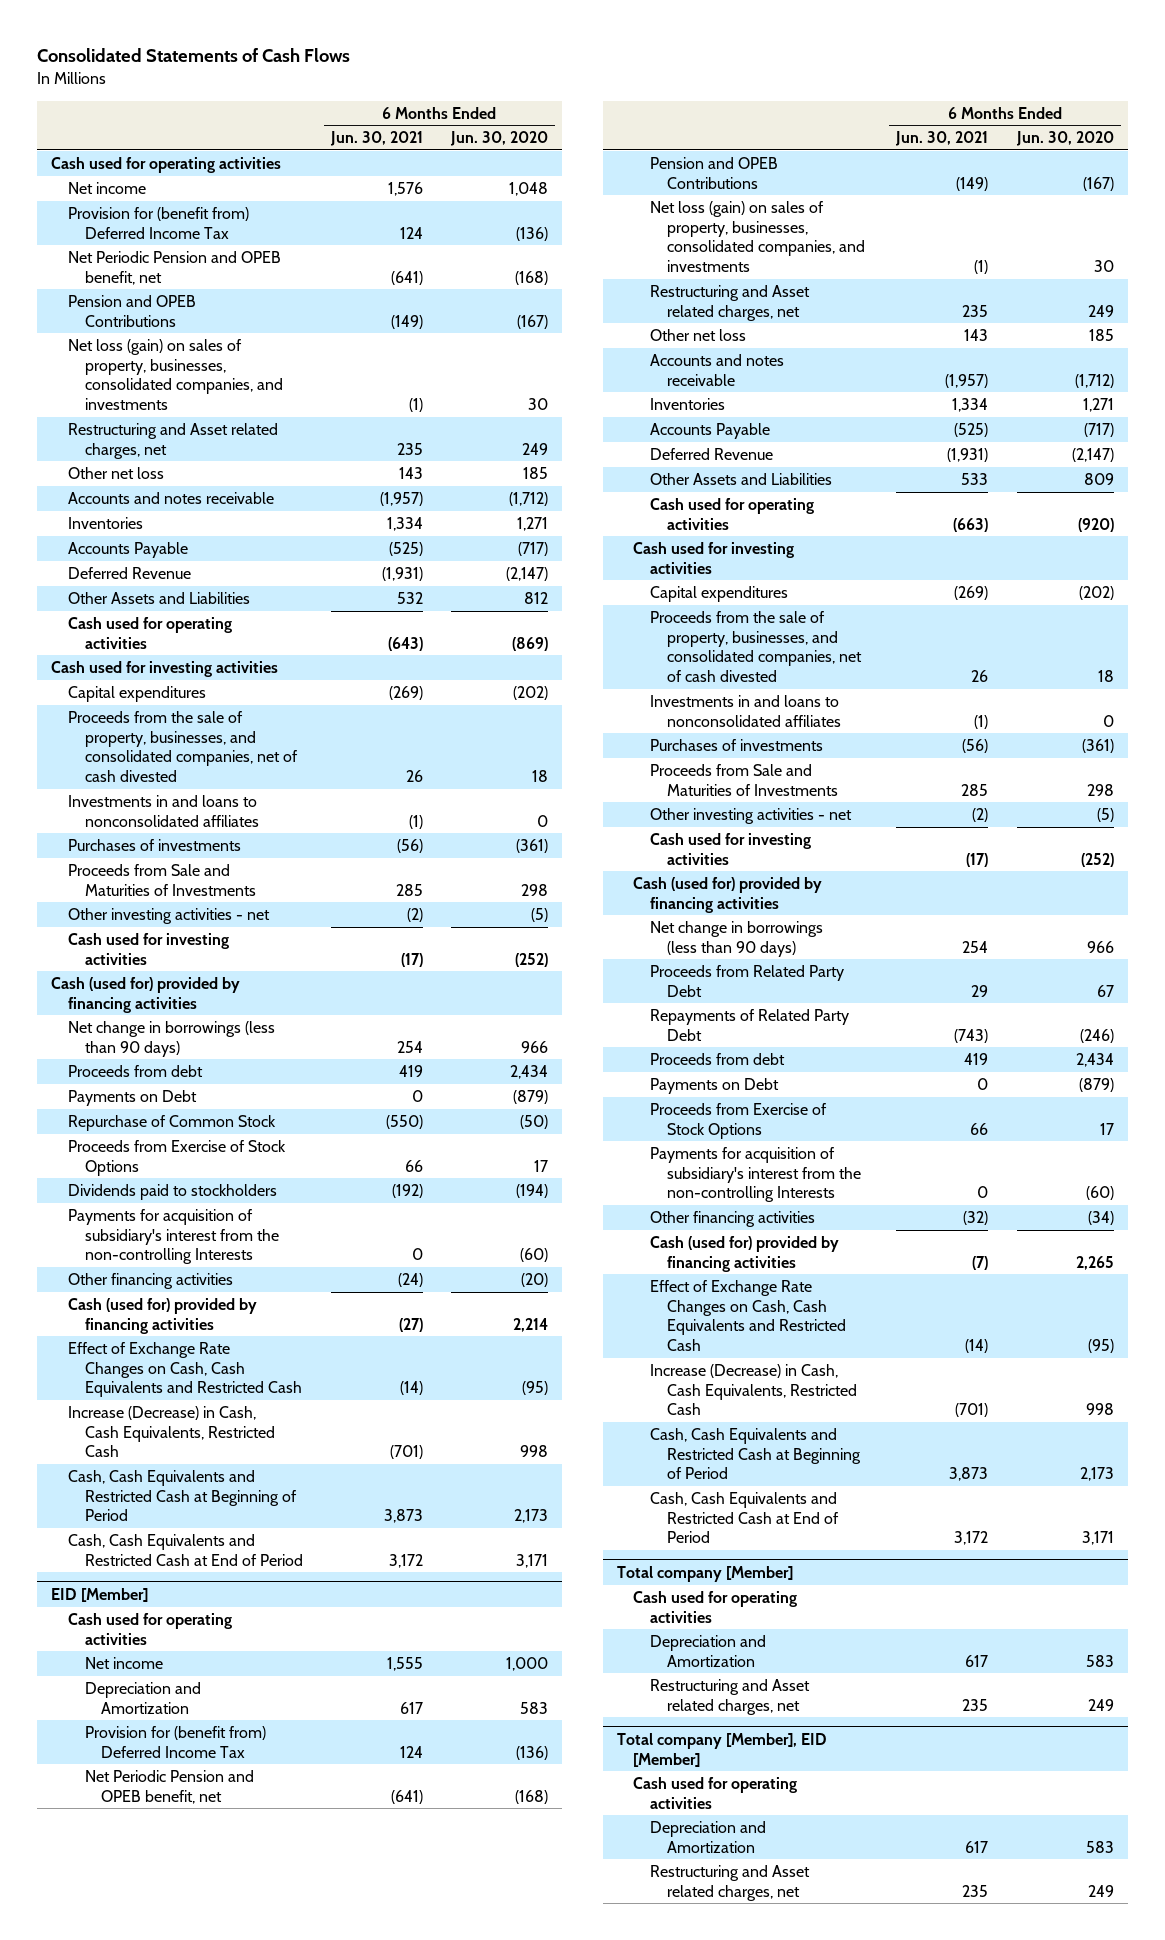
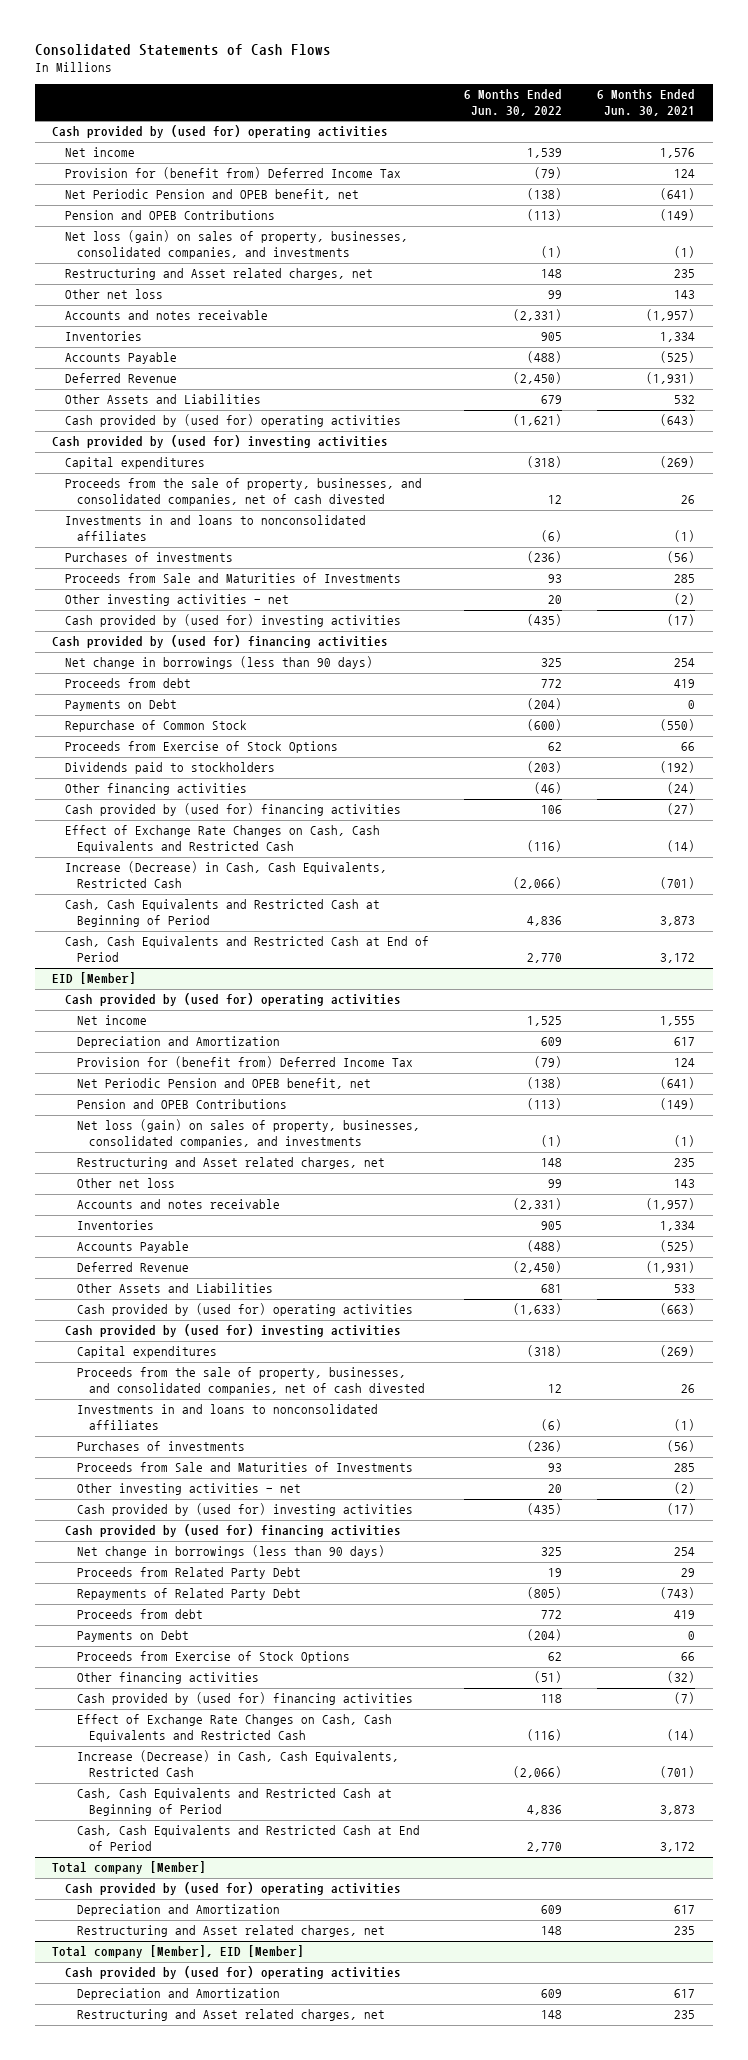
[450,131,549,147] Jun. 30, 2020 -> none
none -> [463,89,562,117] 6 Months Ended Jun. 30, 2022
[51,157,282,174] Cash used for operating activities -> [52,125,389,139] Cash provided by (used for) operating activities
[67,617,232,649] Cash used for operating activities -> [64,414,401,428] Cash provided by (used for) operating activities
[51,661,279,678] Cash used for investing activities -> [52,435,389,449] Cash provided by (used for) investing activities
[67,933,229,965] Cash used for investing activities -> [64,614,401,628] Cash provided by (used for) investing activities
[51,977,241,1013] Cash (used for) provided by financing activities -> [52,635,389,649] Cash provided by (used for) financing activities
[67,1209,279,1265] Payments for acquisition of subsidiary's interest from the non-controlling Interests -> none
[67,1298,257,1334] Cash (used for) provided by financing activities -> [64,803,401,817] Cash provided by (used for) financing activities
[67,1613,232,1645] Cash used for operating activities -> [64,993,401,1007] Cash provided by (used for) operating activities
[650,498,815,530] Cash used for operating activities -> [76,1303,413,1317] Cash provided by (used for) operating activities
[633,542,795,574] Cash used for investing activities -> [64,1324,401,1338] Cash provided by (used for) investing activities
[650,833,812,865] Cash used for investing activities -> [76,1503,413,1517] Cash provided by (used for) investing activities
[633,877,823,913] Cash (used for) provided by financing activities -> [64,1524,401,1538] Cash provided by (used for) financing activities
[650,1147,861,1203] Payments for acquisition of subsidiary's interest from the non-controlling Interests -> none
[650,1236,840,1272] Cash (used for) provided by financing activities -> [76,1692,413,1706] Cash provided by (used for) financing activities
[633,1591,798,1623] Cash used for operating activities -> [64,1882,401,1896] Cash provided by (used for) operating activities
[633,1777,798,1809] Cash used for operating activities -> [64,1966,401,1980] Cash provided by (used for) operating activities

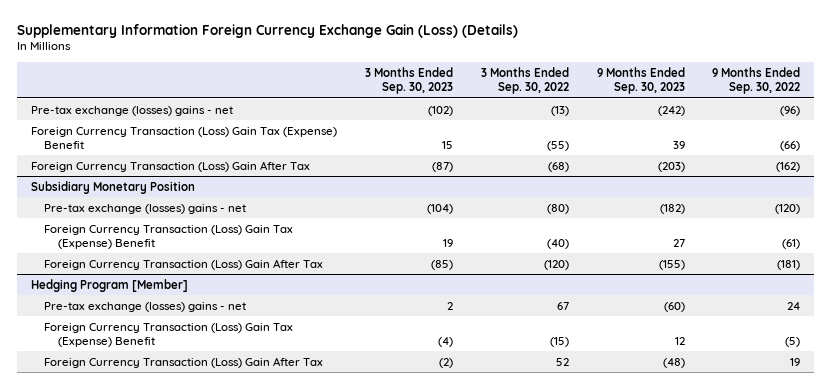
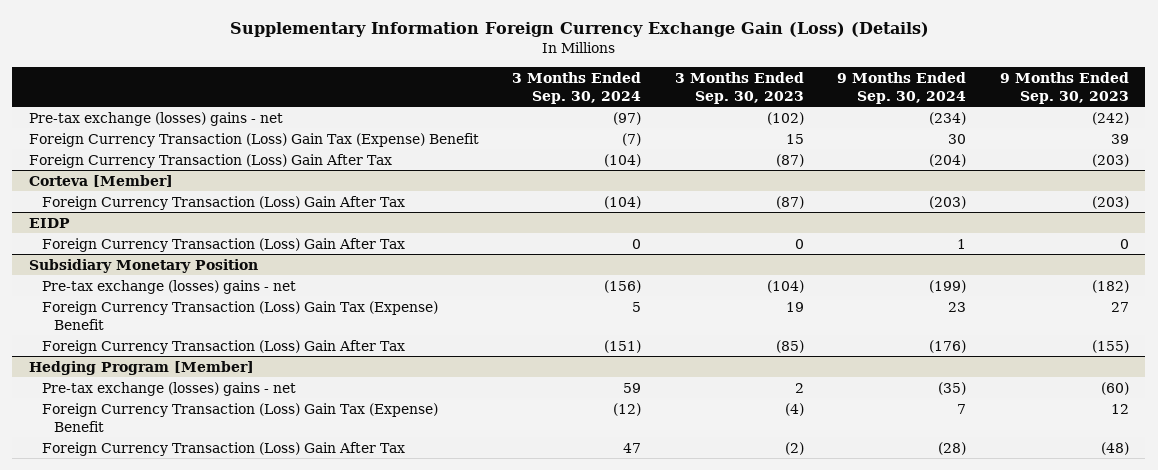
[480,66,569,94] 3 Months Ended Sep. 30, 2022 -> none
[712,66,801,94] 9 Months Ended Sep. 30, 2022 -> none
none -> [512,71,642,104] 3 Months Ended Sep. 30, 2024
none -> [837,71,967,104] 9 Months Ended Sep. 30, 2024
none -> [28,174,173,187] Corteva [Member]
none -> [41,195,405,210] Foreign Currency Transaction (Loss) Gain After Tax
none -> [28,217,70,228] EIDP
none -> [41,237,405,252] Foreign Currency Transaction (Loss) Gain After Tax

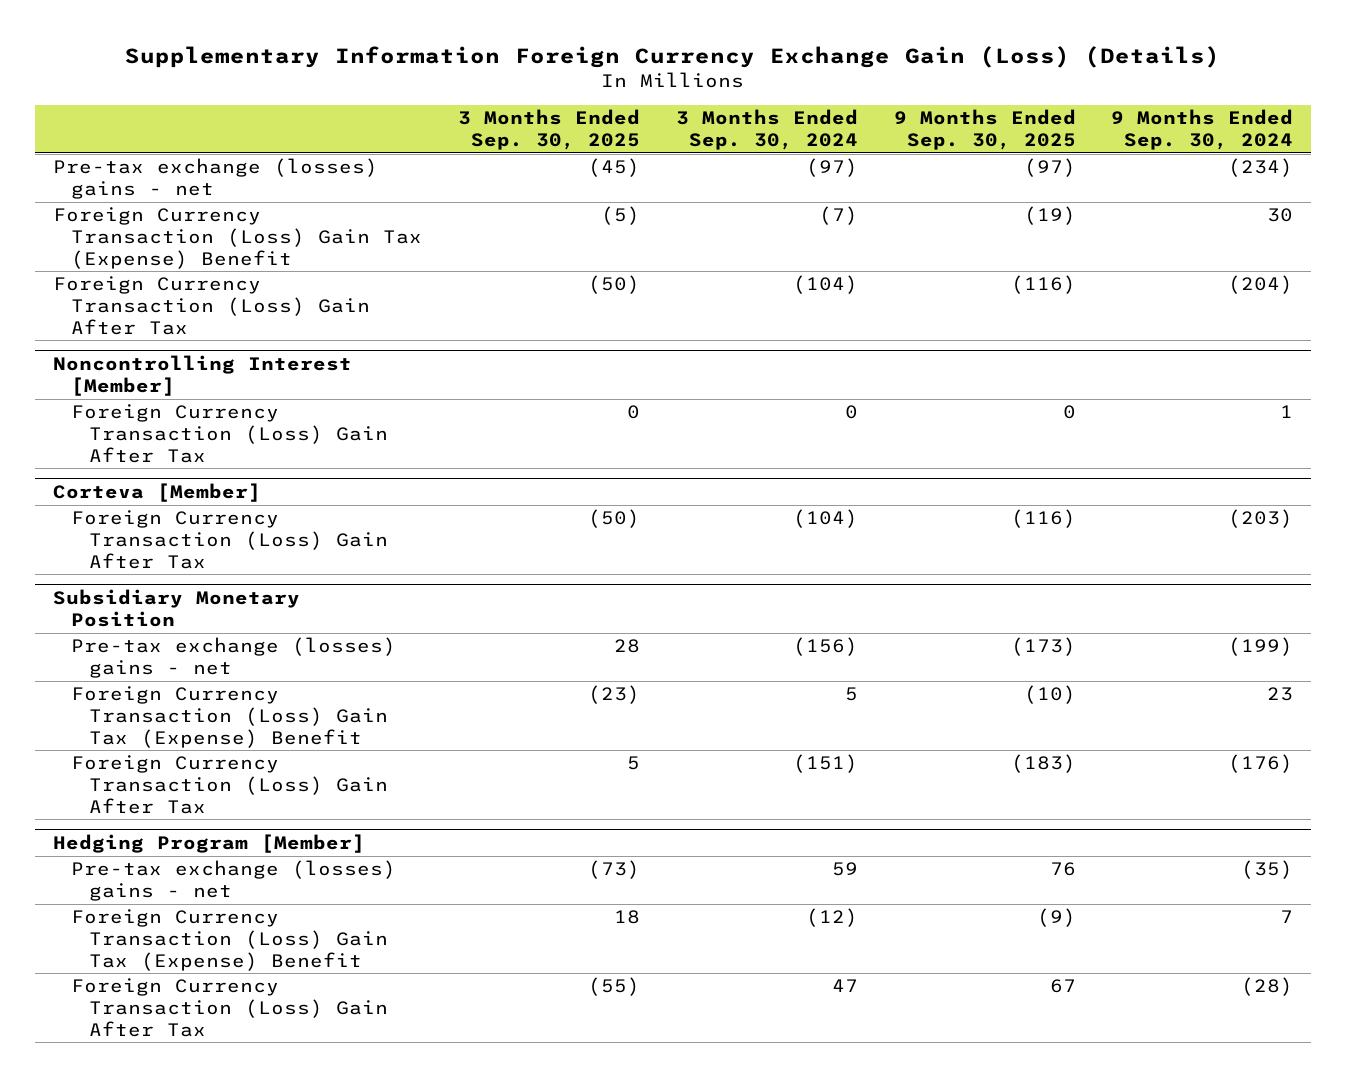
[674,71,804,104] 3 Months Ended Sep. 30, 2023 -> none
[999,71,1129,104] 9 Months Ended Sep. 30, 2023 -> none
none -> [458,109,641,150] 3 Months Ended Sep. 30, 2025
none -> [893,109,1076,150] 9 Months Ended Sep. 30, 2025
none -> [53,355,353,396] Noncontrolling Interest [Member]
none -> [71,404,389,463] Foreign Currency Transaction (Loss) Gain After Tax
[28,217,70,228] EIDP -> none
[41,237,405,252] Foreign Currency Transaction (Loss) Gain After Tax -> none

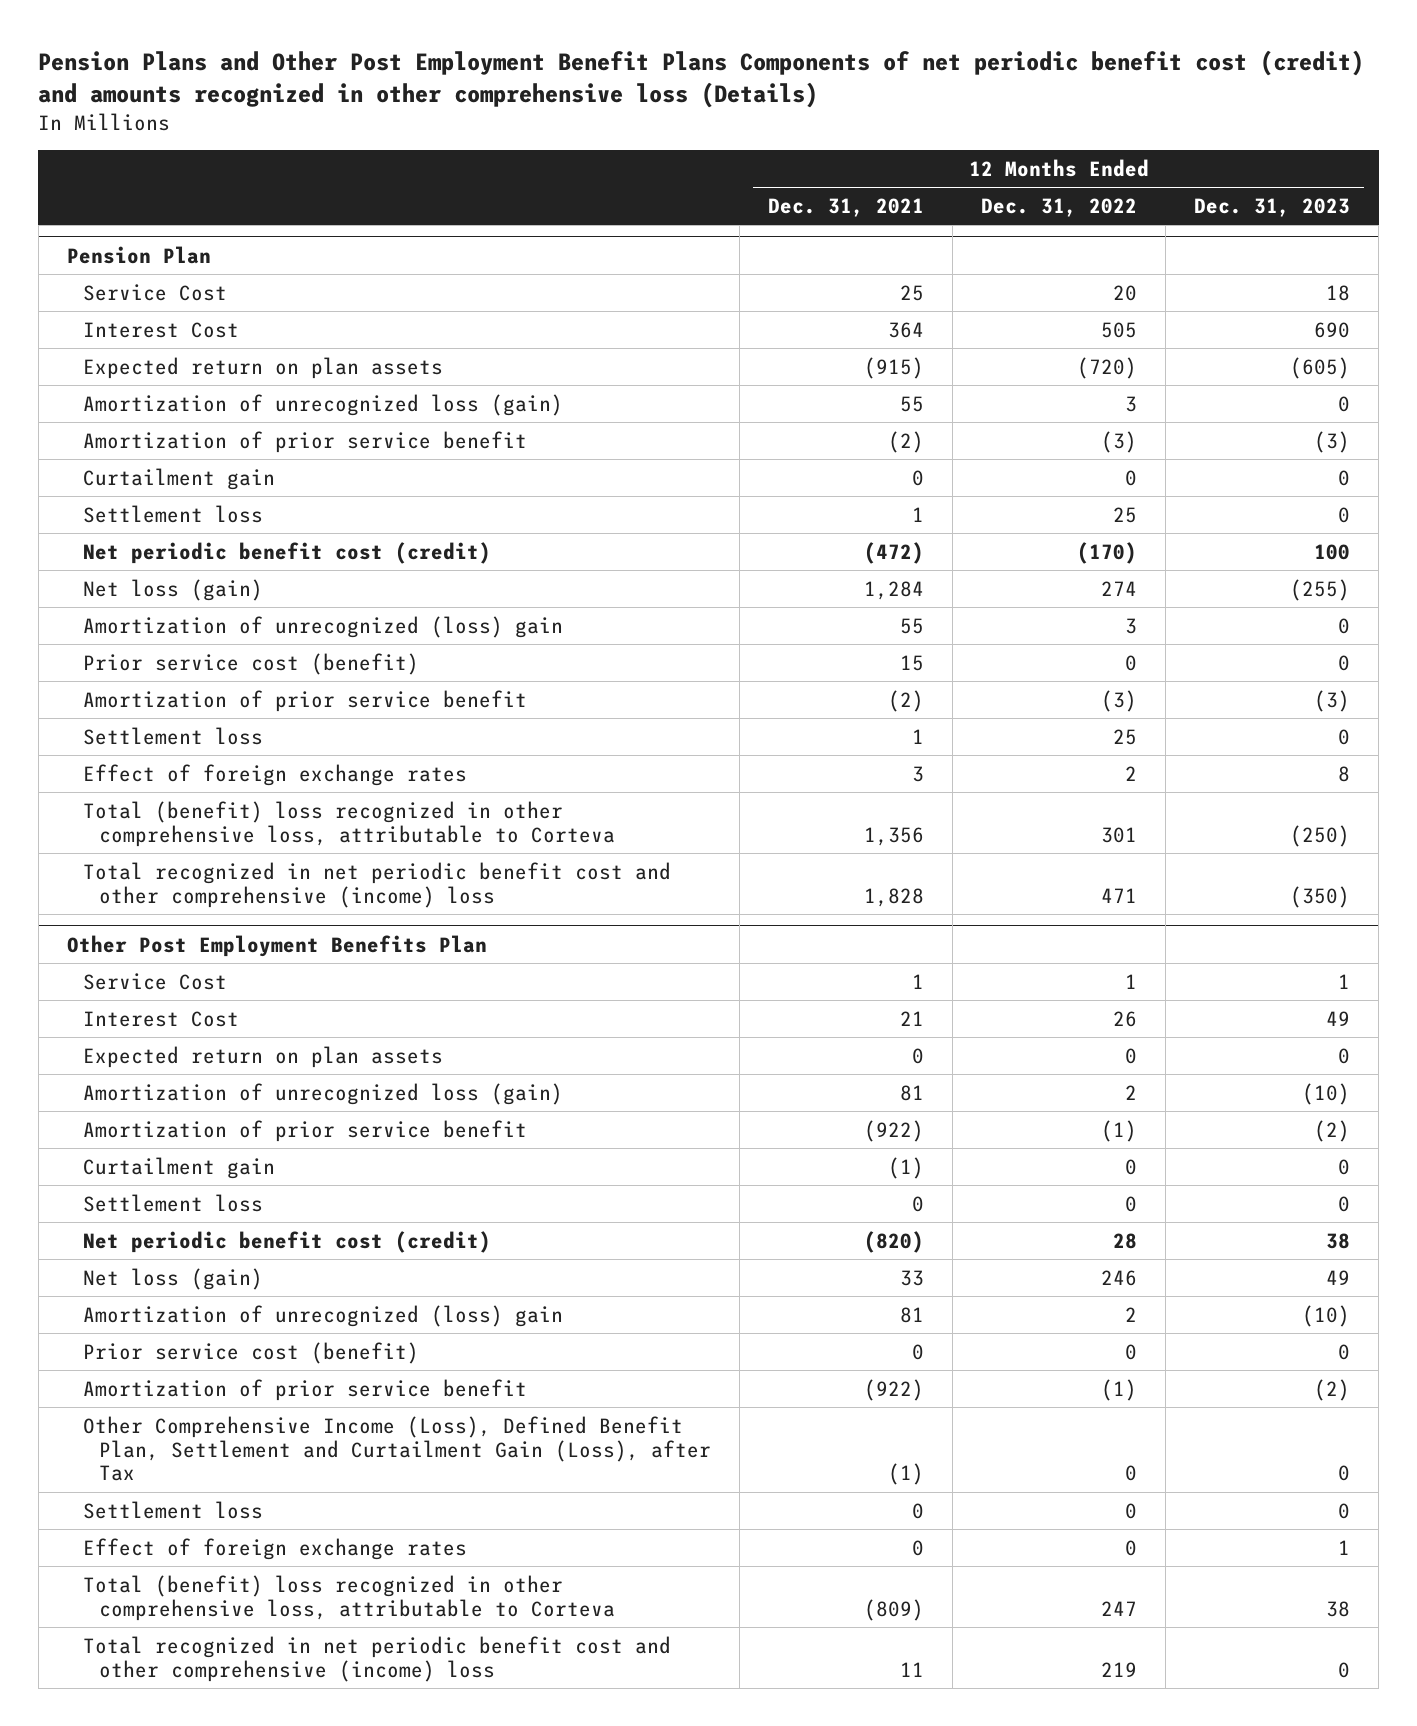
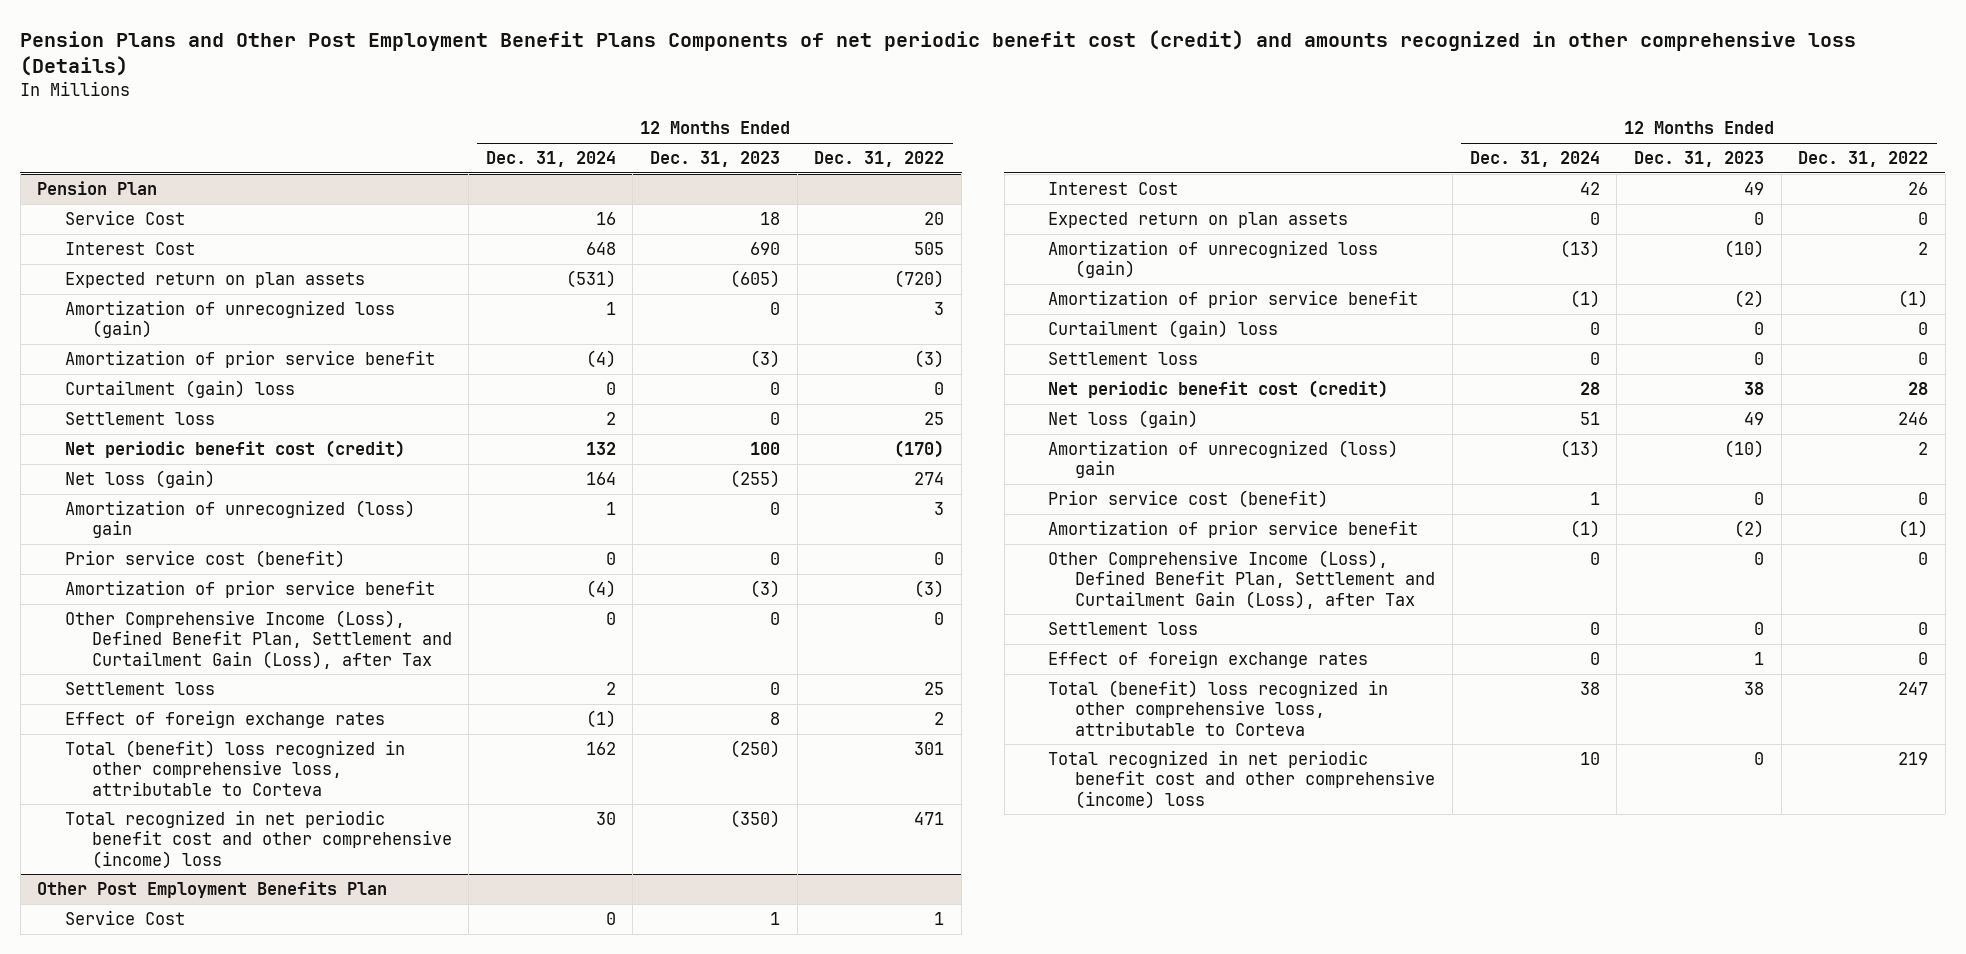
[767,197,924,217] Dec. 31, 2021 -> none
none -> [485,151,616,168] Dec. 31, 2024
[82,467,275,490] Curtailment gain -> [64,380,295,399] Curtailment (gain) loss
none -> [64,610,452,669] Other Comprehensive Income (Loss), Defined Benefit Plan, Settlement and Curtailment Gain (Loss), after Tax
[82,1156,275,1179] Curtailment gain -> [1048,320,1279,339] Curtailment (gain) loss

